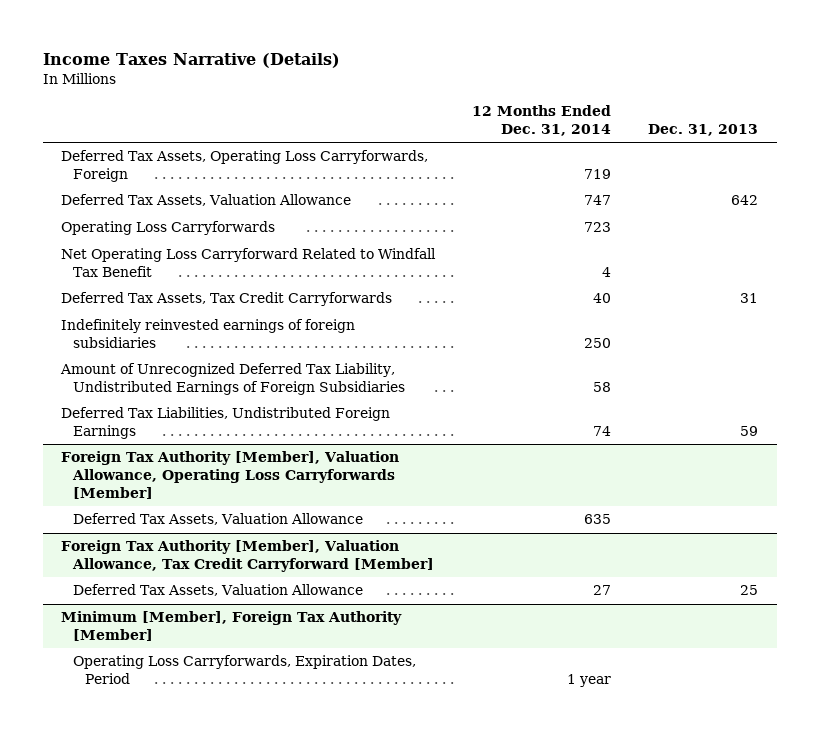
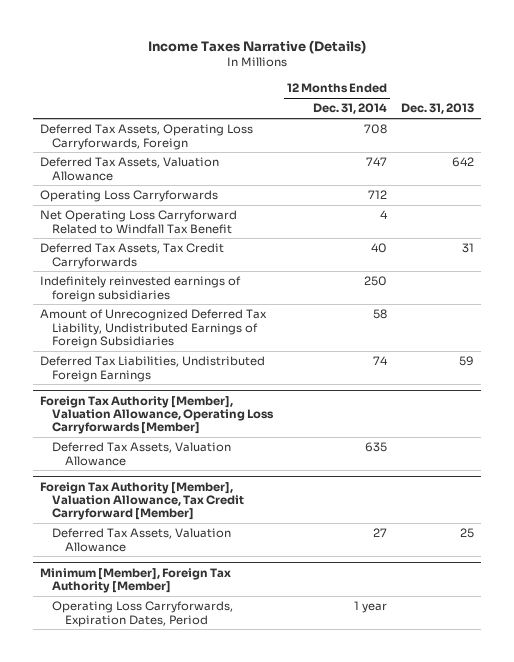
[584,169,612,180] 719 -> [364,124,388,135] 708
[584,222,612,233] 723 -> [368,190,388,200] 712

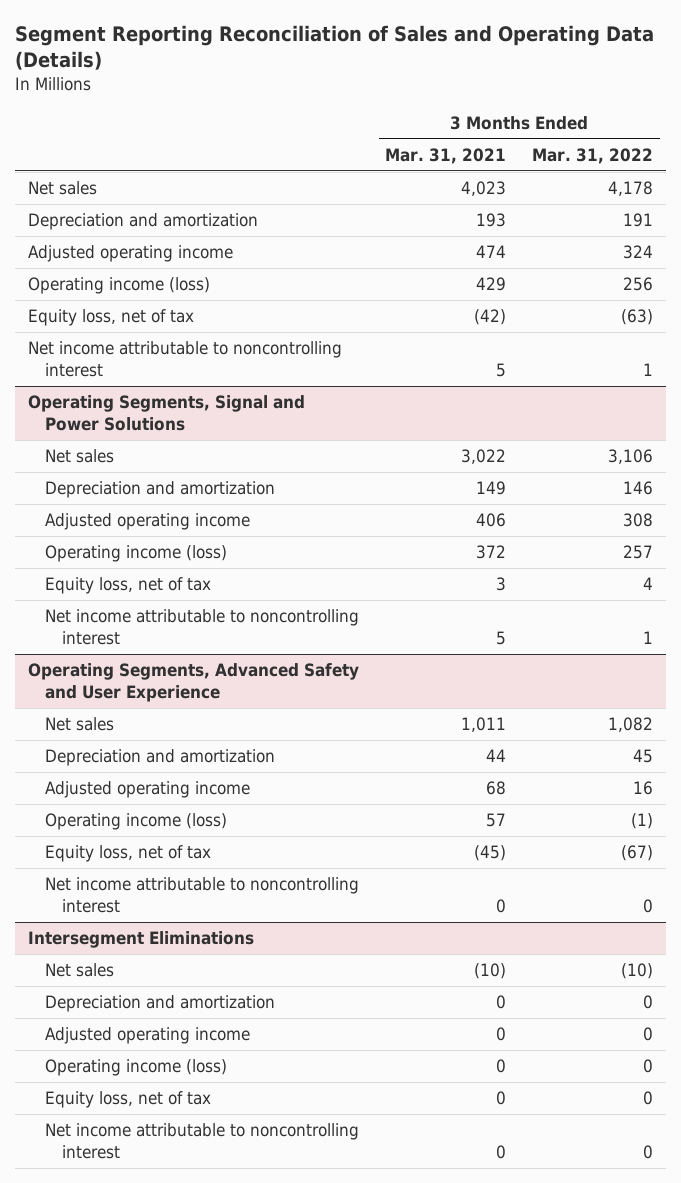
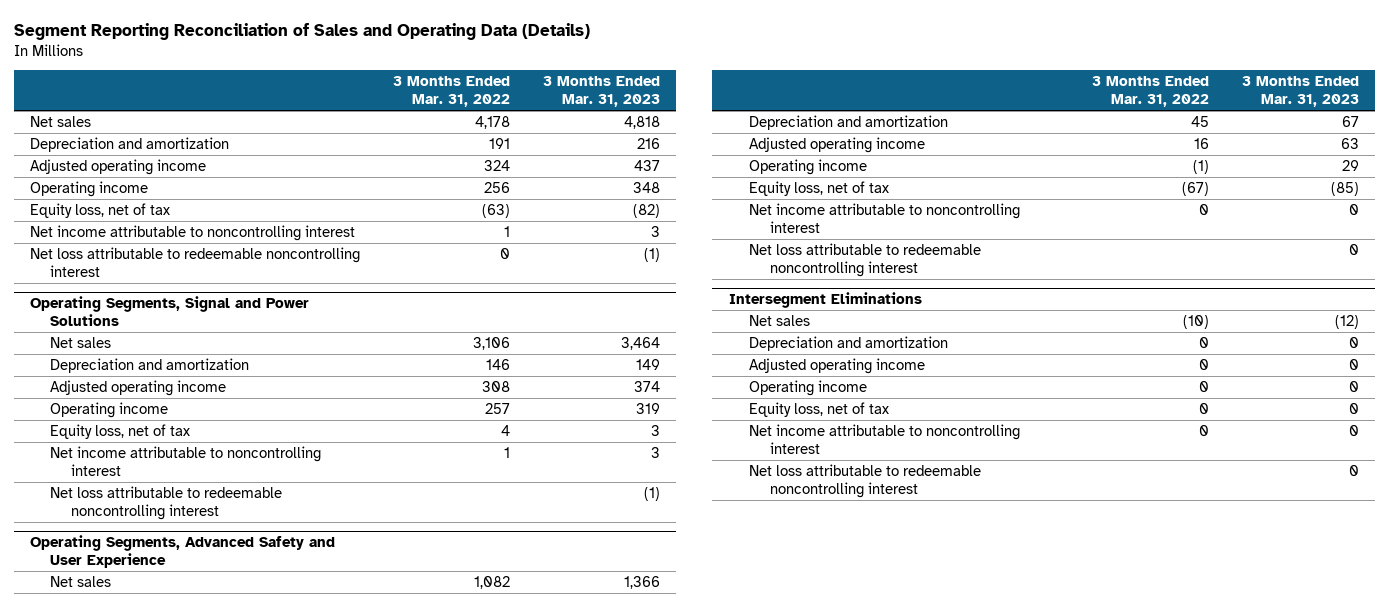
[385,147,507,164] Mar. 31, 2021 -> none
none -> [542,76,660,108] 3 Months Ended Mar. 31, 2023
[27,277,210,295] Operating income (loss) -> [29,181,148,198] Operating income
none -> [29,247,360,278] Net loss attributable to redeemable noncontrolling interest
[44,545,227,563] Operating income (loss) -> [50,402,169,419] Operating income
none -> [50,486,283,521] Net loss attributable to redeemable noncontrolling interest
[44,813,227,831] Operating income (loss) -> [749,159,868,176] Operating income
none -> [749,243,982,278] Net loss attributable to redeemable noncontrolling interest
[44,1059,227,1077] Operating income (loss) -> [749,380,868,397] Operating income
none -> [749,464,982,499] Net loss attributable to redeemable noncontrolling interest

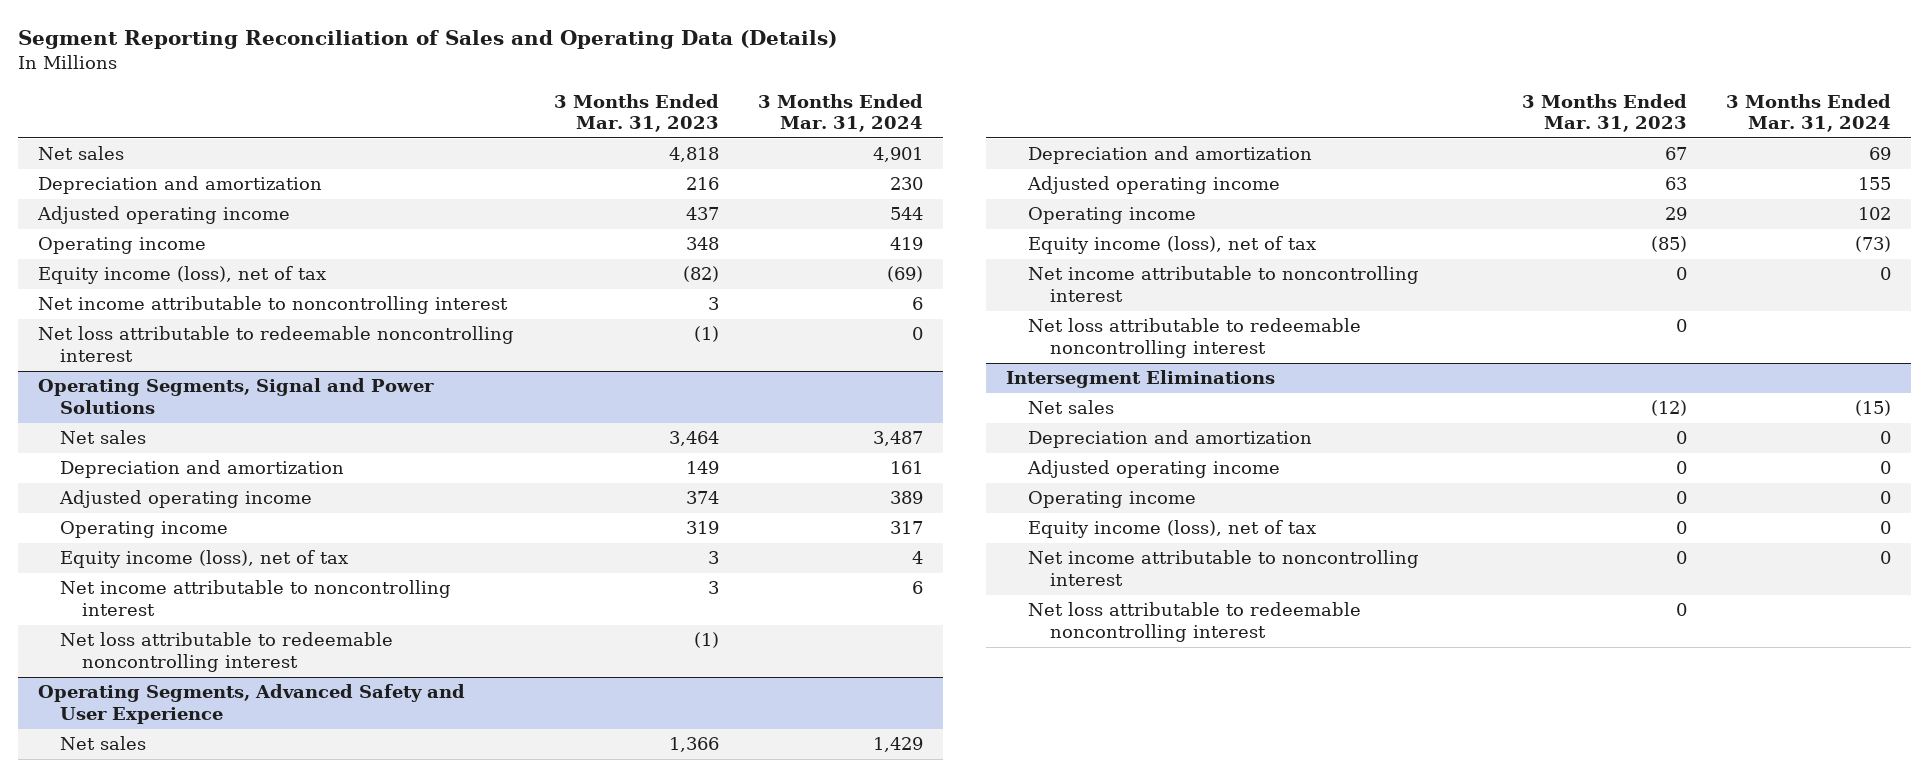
[392,76,510,108] 3 Months Ended Mar. 31, 2022 -> none
none -> [758,93,924,133] 3 Months Ended Mar. 31, 2024
[29,203,170,219] Equity loss, net of tax -> [38,266,327,285] Equity income (loss), net of tax
[50,424,191,440] Equity loss, net of tax -> [60,550,349,569] Equity income (loss), net of tax
[749,181,890,197] Equity loss, net of tax -> [1027,236,1316,255] Equity income (loss), net of tax
[749,402,890,418] Equity loss, net of tax -> [1027,520,1316,539] Equity income (loss), net of tax

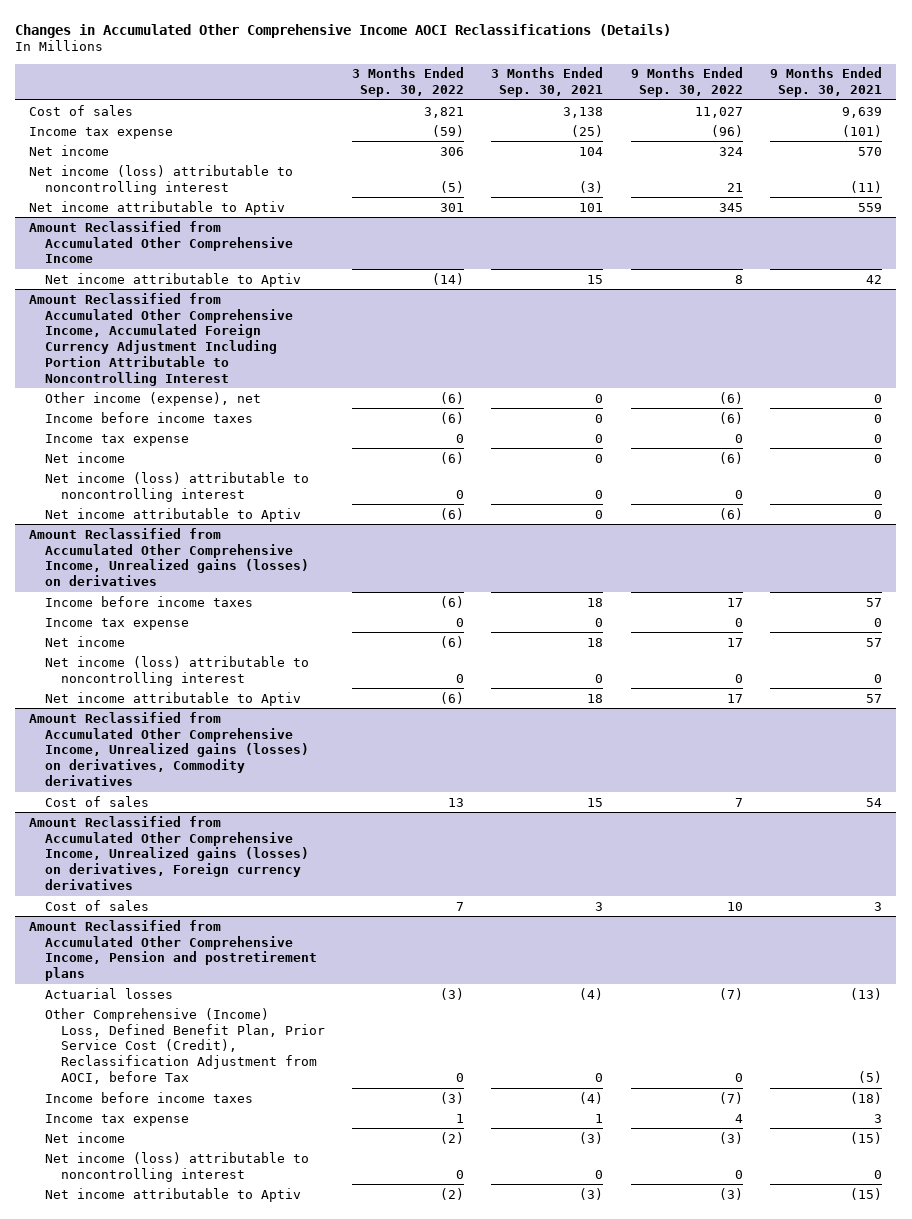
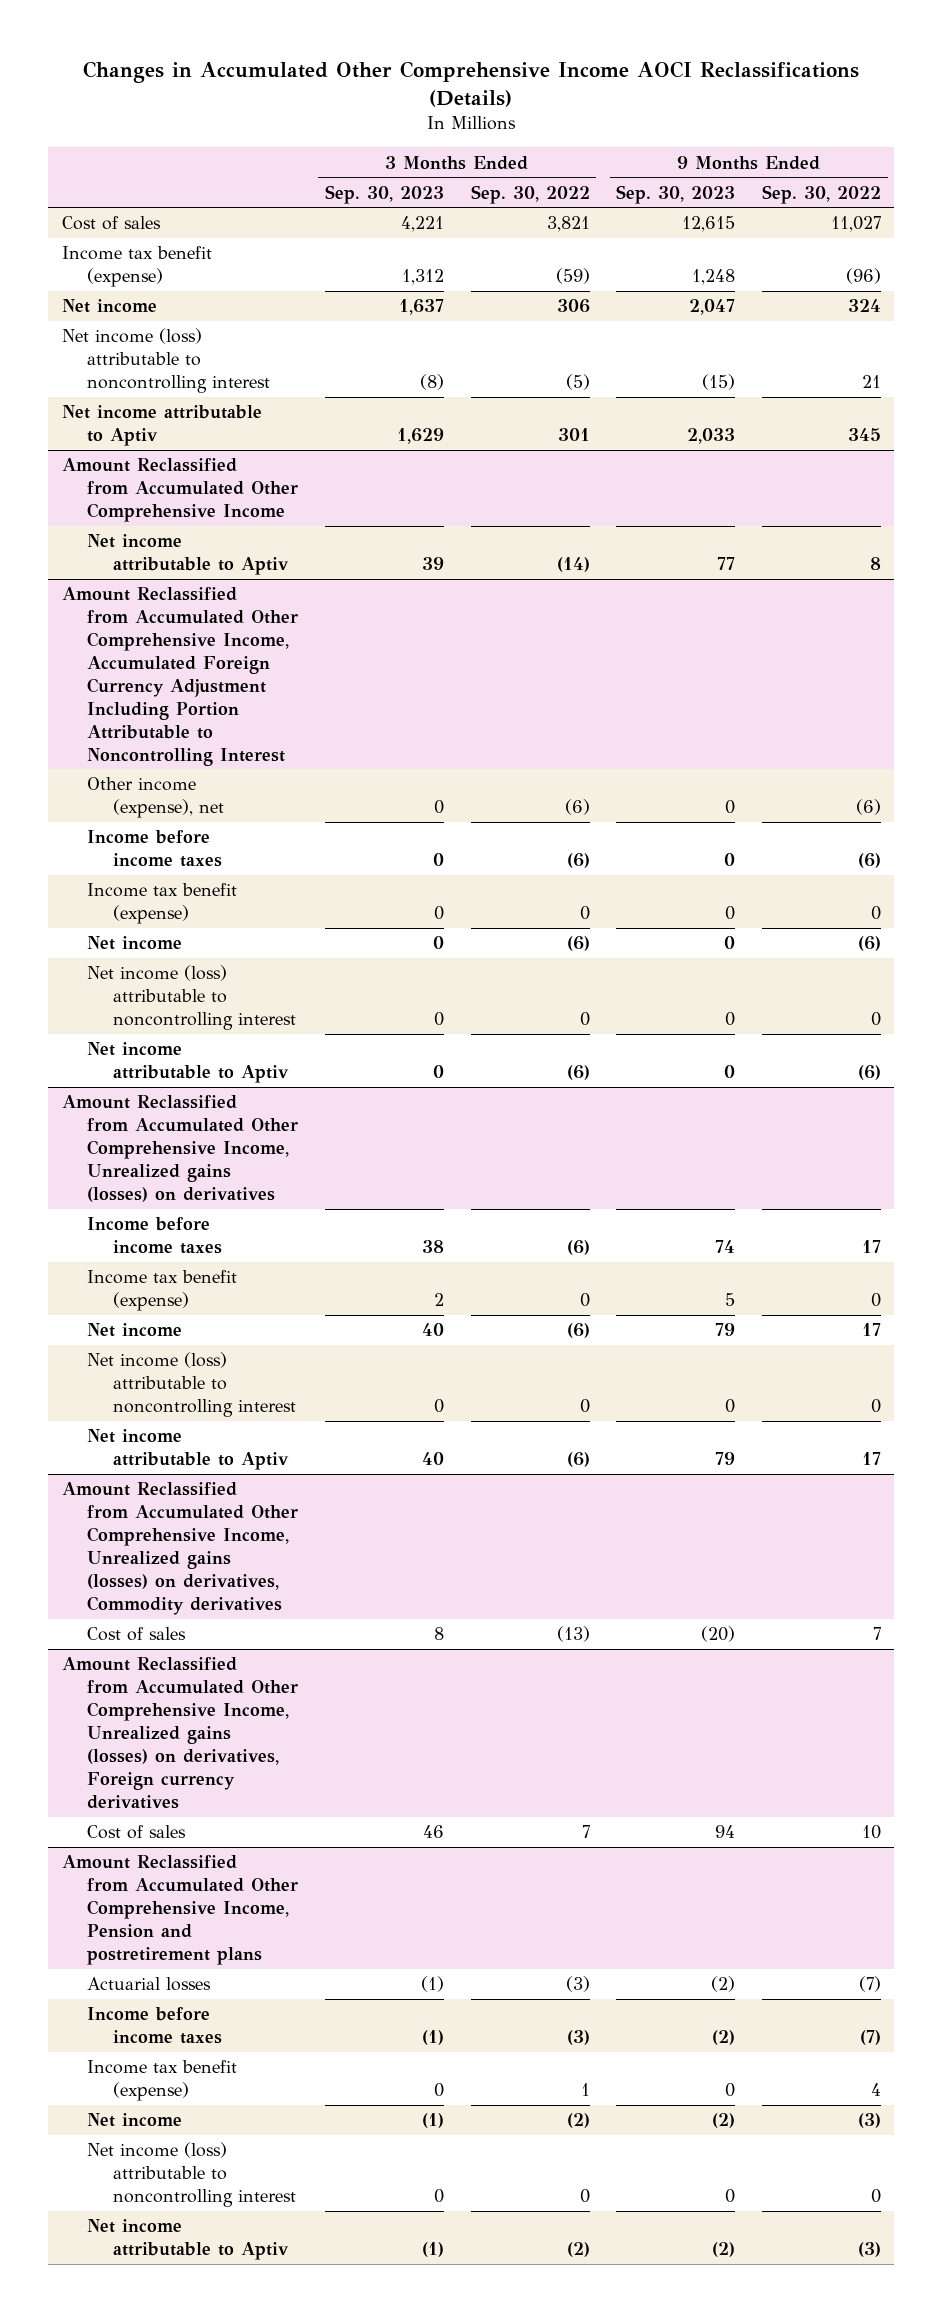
[491,67,604,98] 3 Months Ended Sep. 30, 2021 -> none
[770,67,883,98] 9 Months Ended Sep. 30, 2021 -> none
none -> [324,184,444,204] Sep. 30, 2023
none -> [616,184,736,204] Sep. 30, 2023
[29,126,174,139] Income tax expense -> [61,246,212,288] Income tax benefit (expense)
[44,433,189,446] Income tax expense -> [87,883,238,925] Income tax benefit (expense)
[44,617,189,630] Income tax expense -> [87,1270,238,1312] Income tax benefit (expense)
[448,797,465,807] 13 -> [556,1626,590,1643] (13)
[44,1007,325,1084] Other Comprehensive (Income) Loss, Defined Benefit Plan, Prior Service Cost (Credit), Reclassification Adjustment from AOCI, before Tax -> none
[44,1113,189,1126] Income tax expense -> [87,2060,238,2102] Income tax benefit (expense)

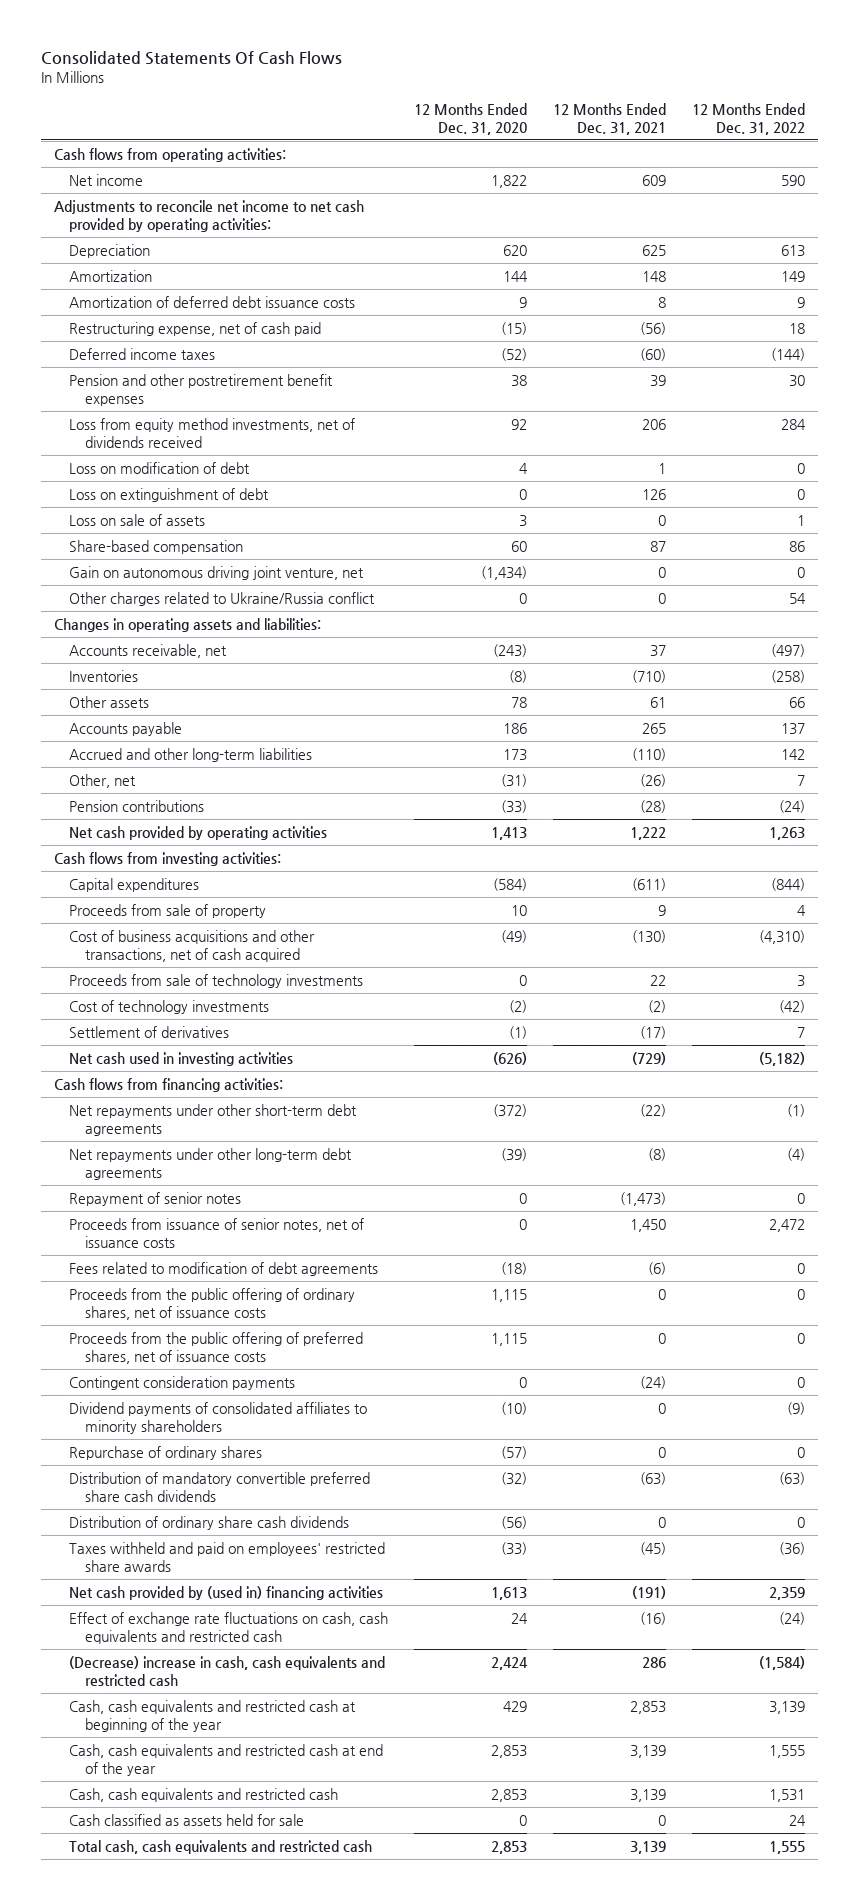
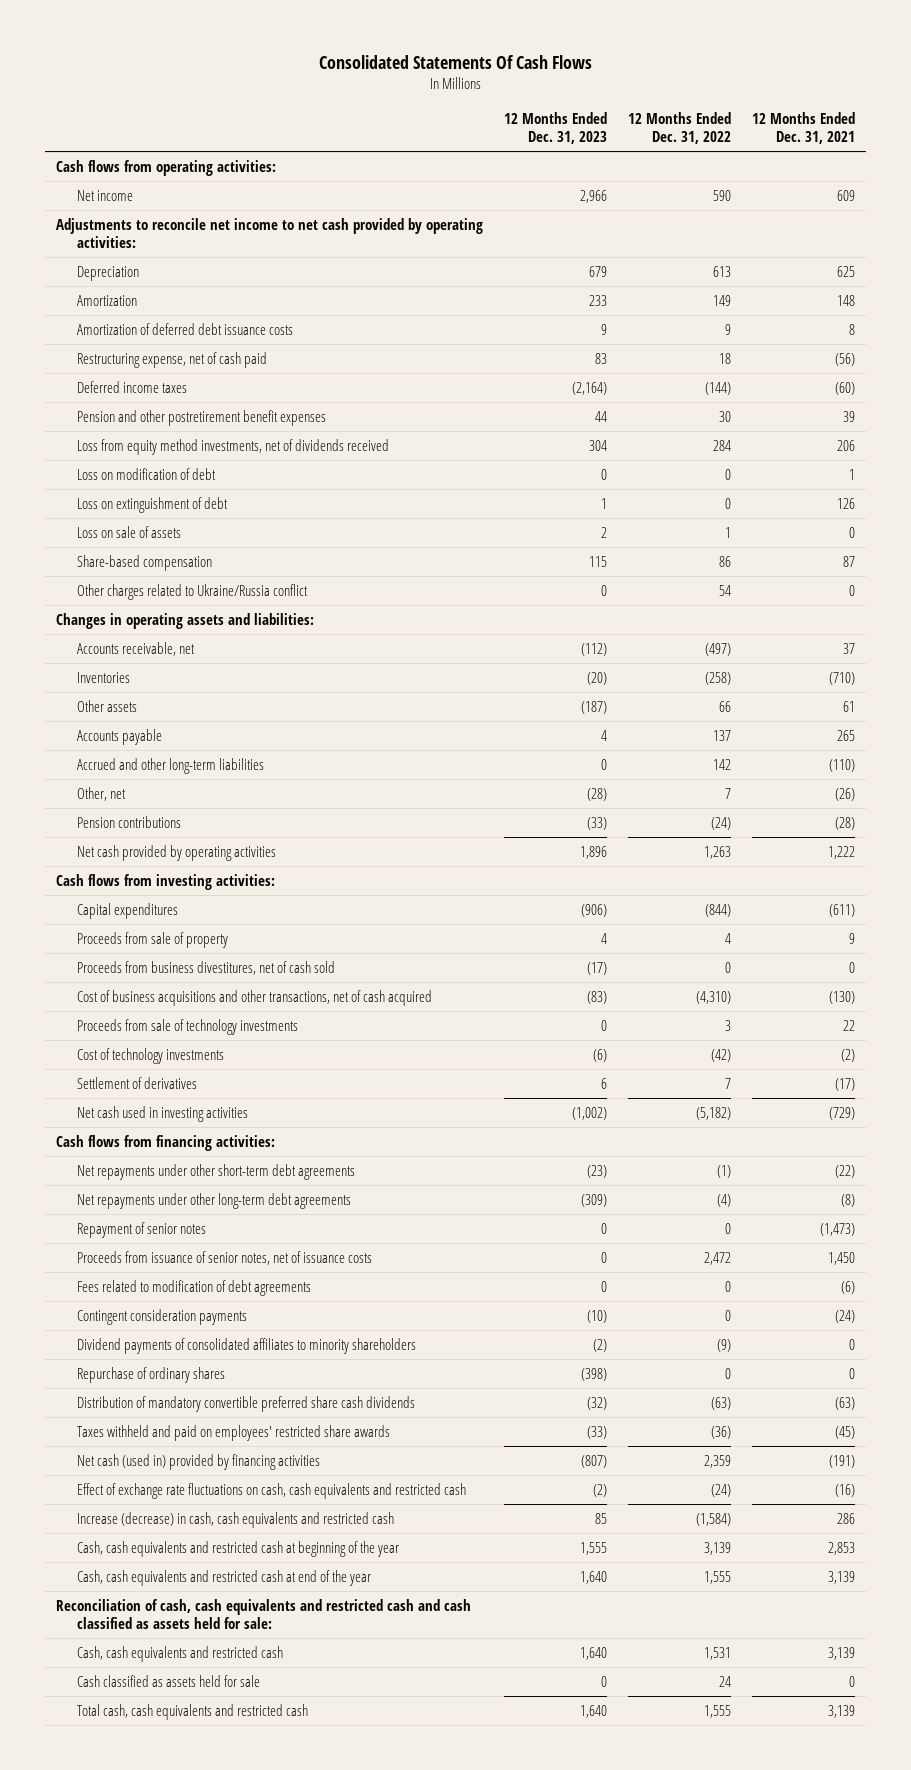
[413,102,527,135] 12 Months Ended Dec. 31, 2020 -> none
none -> [504,111,608,145] 12 Months Ended Dec. 31, 2023
[69,565,365,580] Gain on autonomous driving joint venture, net -> none
none -> [76,960,335,975] Proceeds from business divestitures, net of cash sold
[69,1287,356,1321] Proceeds from the public offering of ordinary shares, net of issuance costs -> none
[69,1331,364,1365] Proceeds from the public offering of preferred shares, net of issuance costs -> none
[69,1515,350,1530] Distribution of ordinary share cash dividends -> none
[69,1585,384,1600] Net cash provided by (used in) financing activities -> [76,1453,320,1470] Net cash (used in) provided by financing activities
[69,1655,386,1687] (Decrease) increase in cash, cash equivalents and restricted cash -> [76,1511,394,1528] Increase (decrease) in cash, cash equivalents and restricted cash
none -> [56,1598,472,1629] Reconciliation of cash, cash equivalents and restricted cash and cash classified as assets held for sale:

